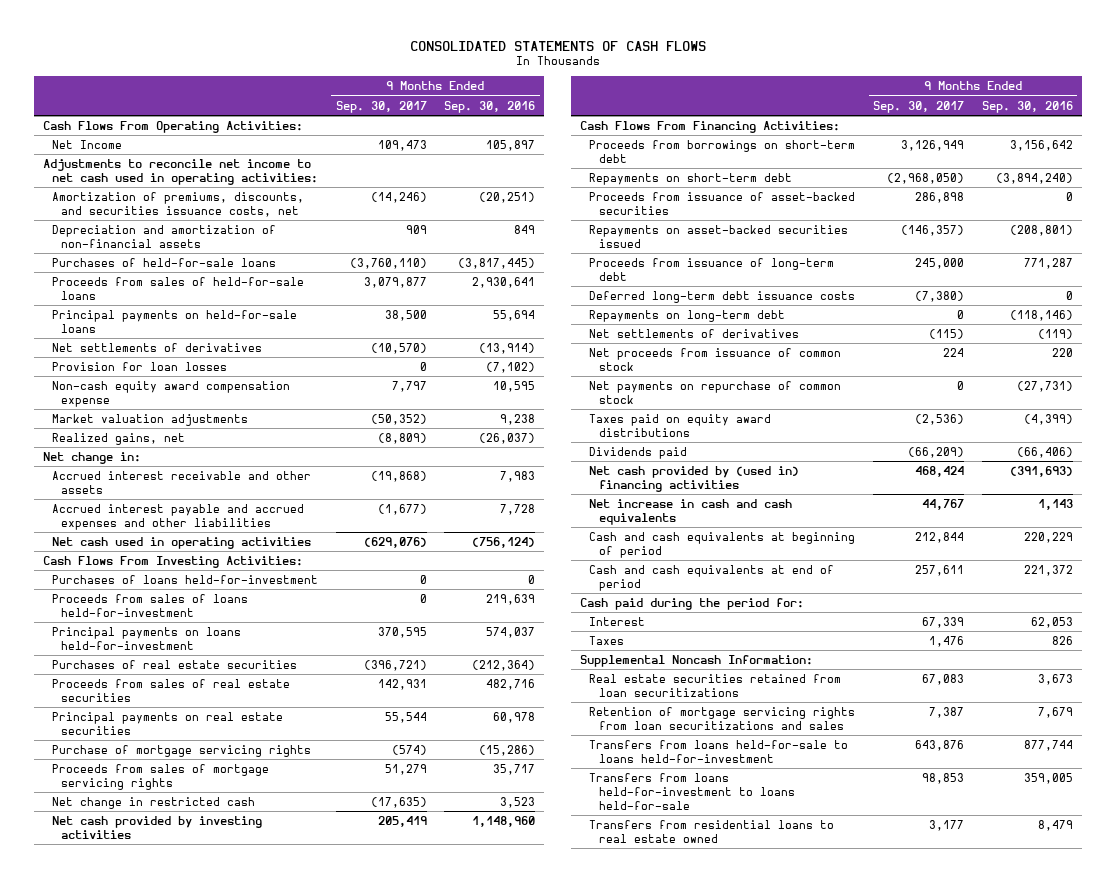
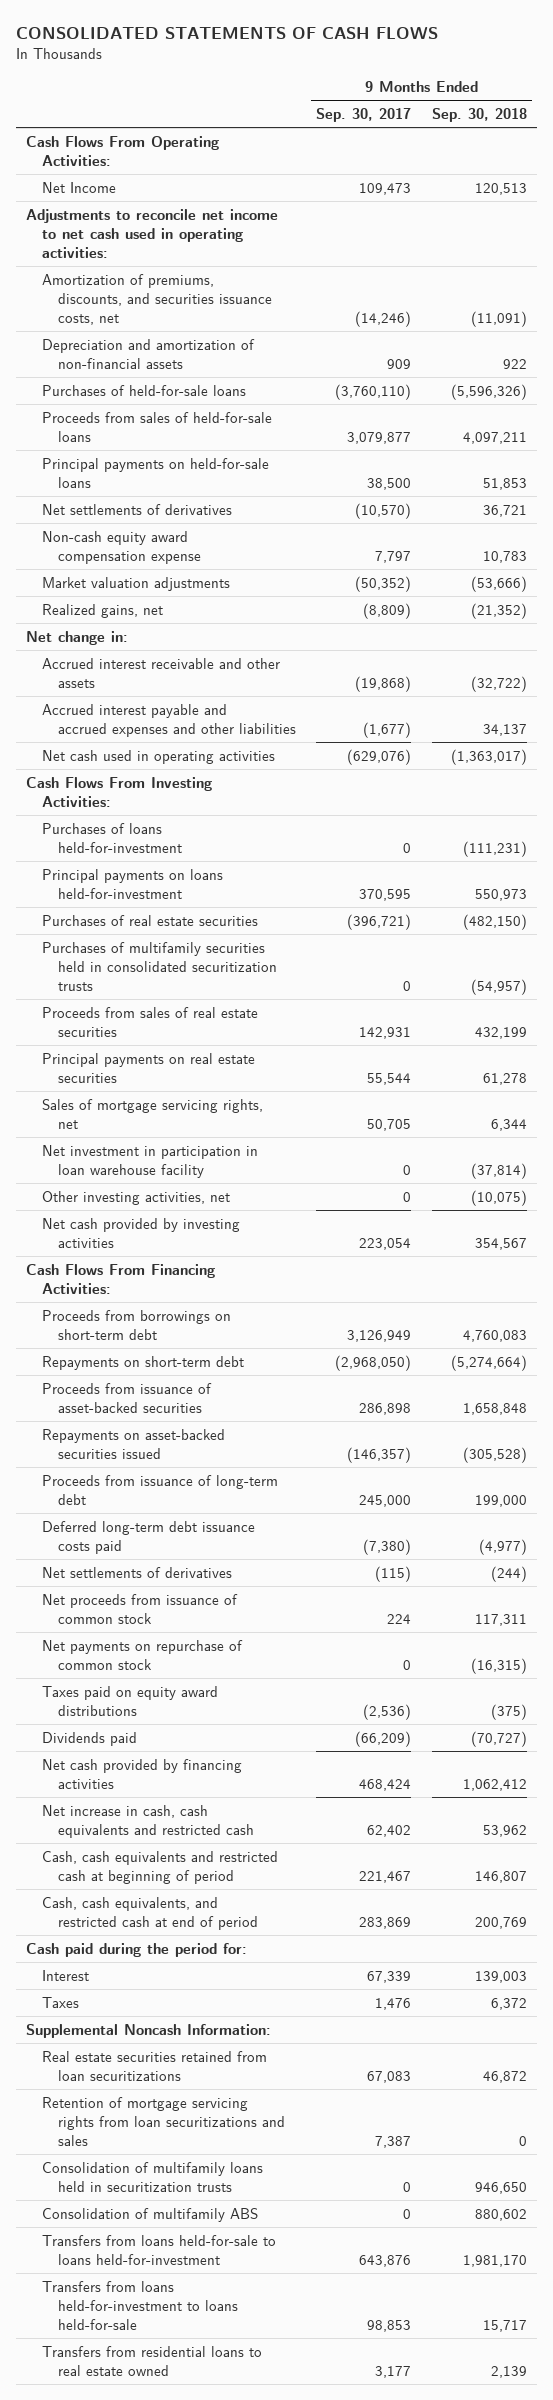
[444,100,536,113] Sep. 30, 2016 -> none
none -> [431,107,527,122] Sep. 30, 2018
[51,361,227,371] Provision for loan losses -> none
[51,593,248,617] Proceeds from sales of loans held-for-investment -> none
none -> [42,941,278,991] Purchases of multifamily securities held in consolidated securitization trusts
[51,744,311,757] Purchase of mortgage servicing rights -> none
[51,796,255,809] Net change in restricted cash -> none
[51,763,269,790] Proceeds from sales of mortgage servicing rights -> [42,1098,264,1129] Sales of mortgage servicing rights, net
[384,763,427,775] 51,279 -> [367,1118,412,1131] 50,705
none -> [42,1144,259,1178] Net investment in participation in loan warehouse facility
none -> [42,1190,231,1205] Other investing activities, net
[377,815,427,827] 205,419 -> [359,1237,412,1250] 223,054
[589,309,786,322] Repayments on long-term debt -> none
[589,290,856,303] Deferred long-term debt issuance costs -> [42,1520,256,1554] Deferred long-term debt issuance costs paid
[589,465,800,492] Net cash provided by (used in) financing activities -> [42,1758,243,1789] Net cash provided by financing activities
[589,498,793,525] Net increase in cash and cash equivalents -> [42,1804,255,1838] Net increase in cash, cash equivalents and restricted cash
[922,498,965,510] 44,767 -> [367,1824,412,1837] 62,402
[589,531,856,558] Cash and cash equivalents at beginning of period -> [42,1850,279,1884] Cash, cash equivalents and restricted cash at beginning of period
[915,531,965,543] 212,844 -> [359,1870,412,1883] 221,467
[589,564,835,591] Cash and cash equivalents at end of period -> [42,1896,259,1930] Cash, cash equivalents, and restricted cash at end of period
[915,564,965,576] 257,611 -> [359,1916,412,1929] 283,869
none -> [42,2161,264,2192] Consolidation of multifamily loans held in securitization trusts
none -> [42,2207,259,2222] Consolidation of multifamily ABS

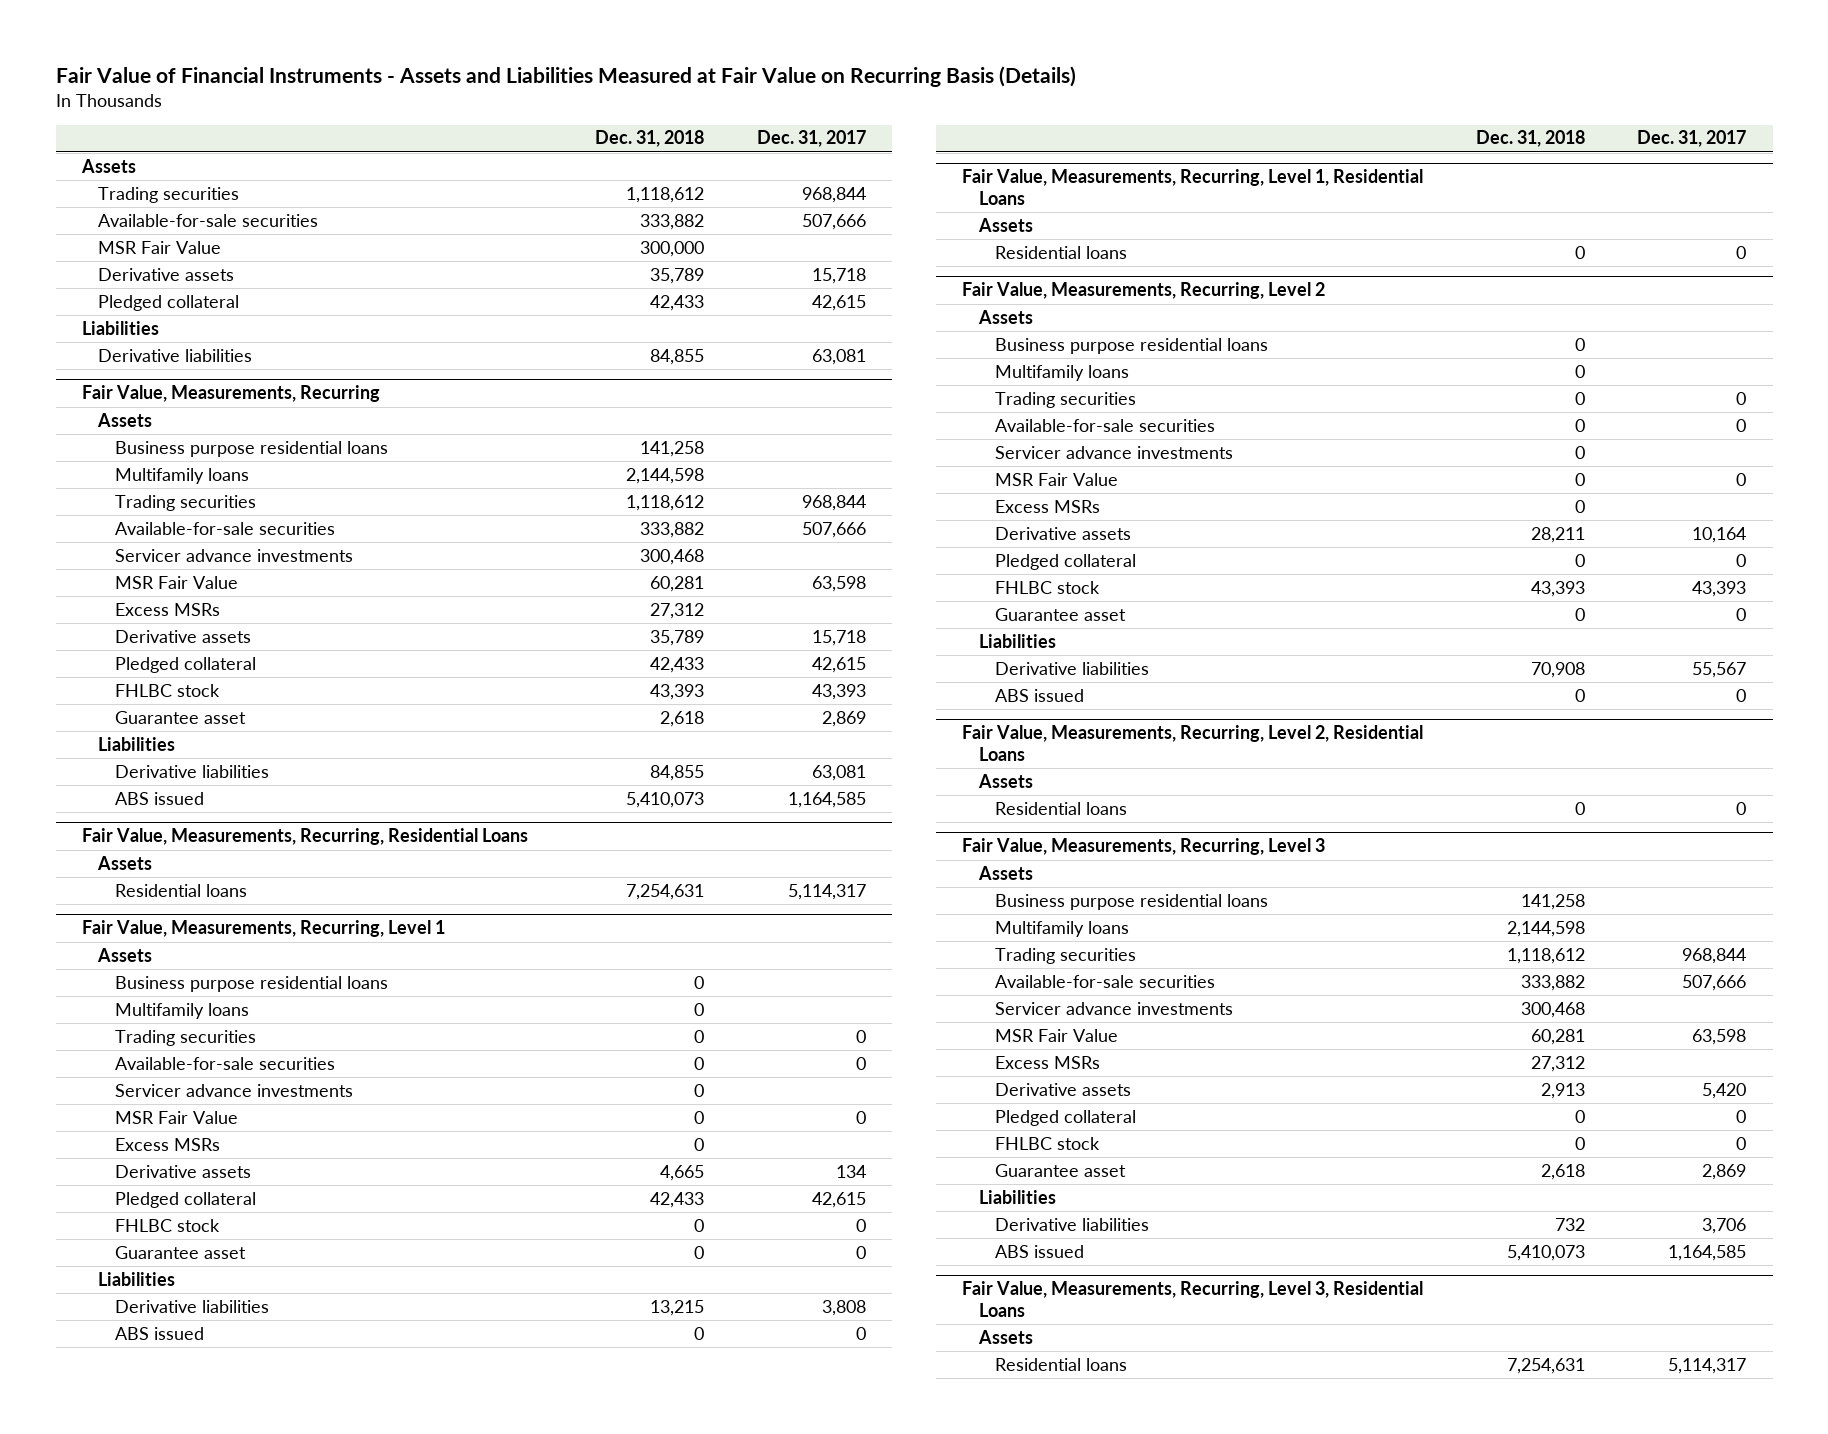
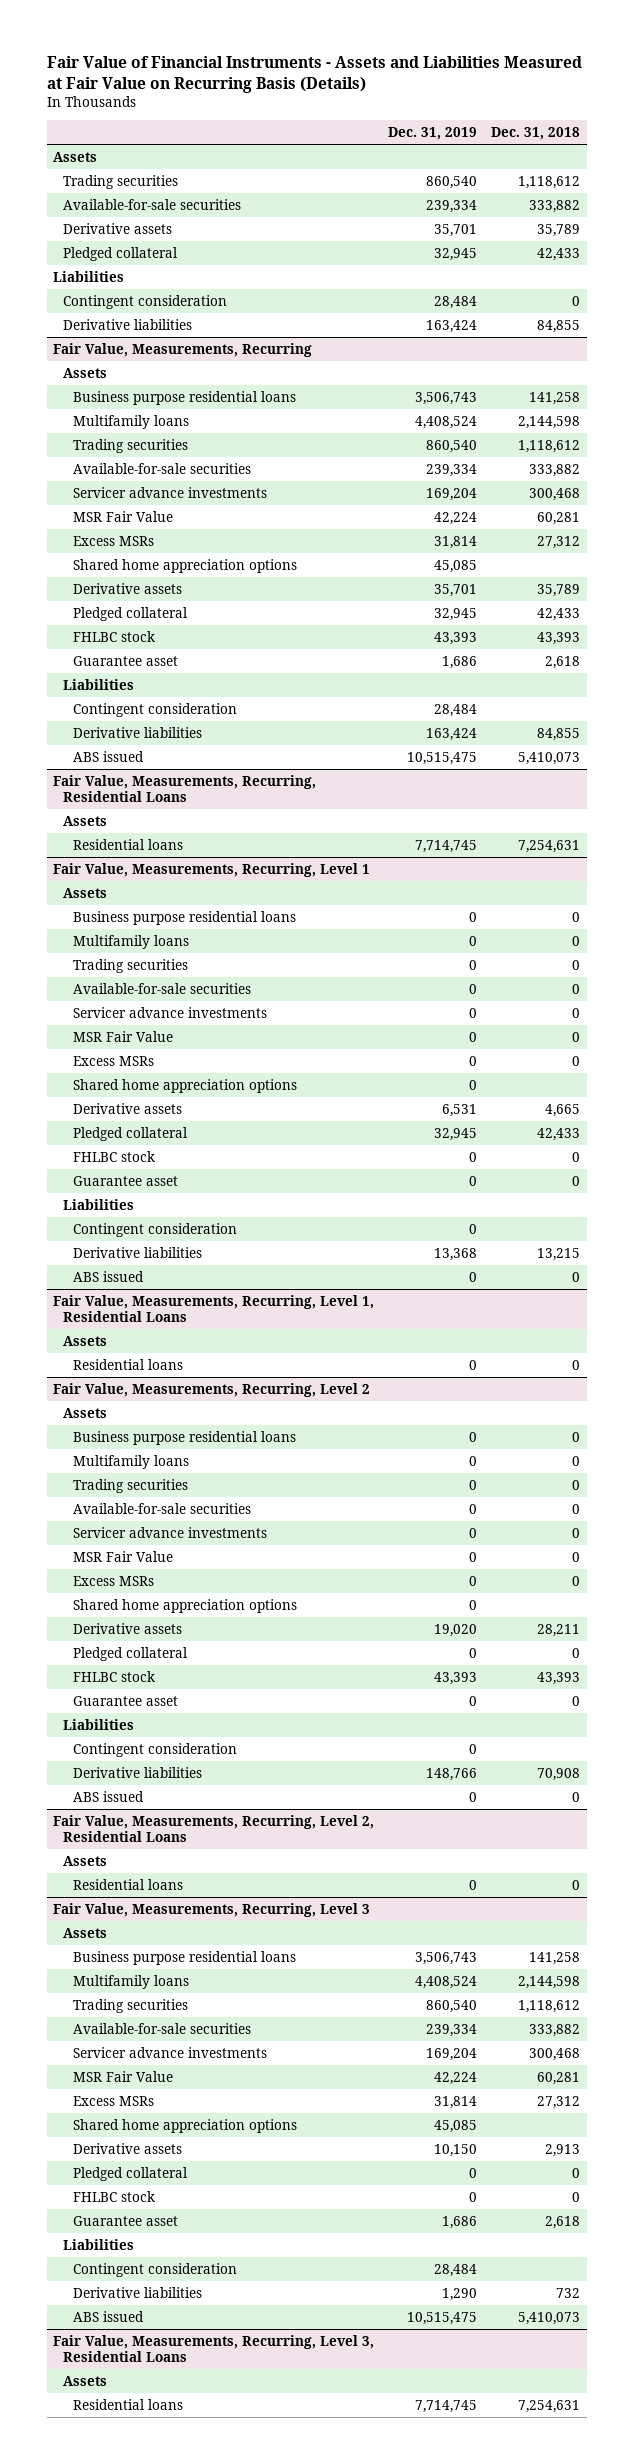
[756,130,866,148] Dec. 31, 2017 -> none
none -> [388,127,478,141] Dec. 31, 2019
[98,240,222,254] MSR Fair Value -> none
none -> [63,294,228,309] Contingent consideration
none -> [73,558,298,573] Shared home appreciation options
none -> [73,702,238,717] Contingent consideration
none -> [73,1078,298,1093] Shared home appreciation options
none -> [73,1222,238,1237] Contingent consideration
none -> [73,1598,298,1613] Shared home appreciation options
none -> [73,1742,238,1757] Contingent consideration
none -> [73,2118,298,2133] Shared home appreciation options
none -> [73,2262,238,2277] Contingent consideration

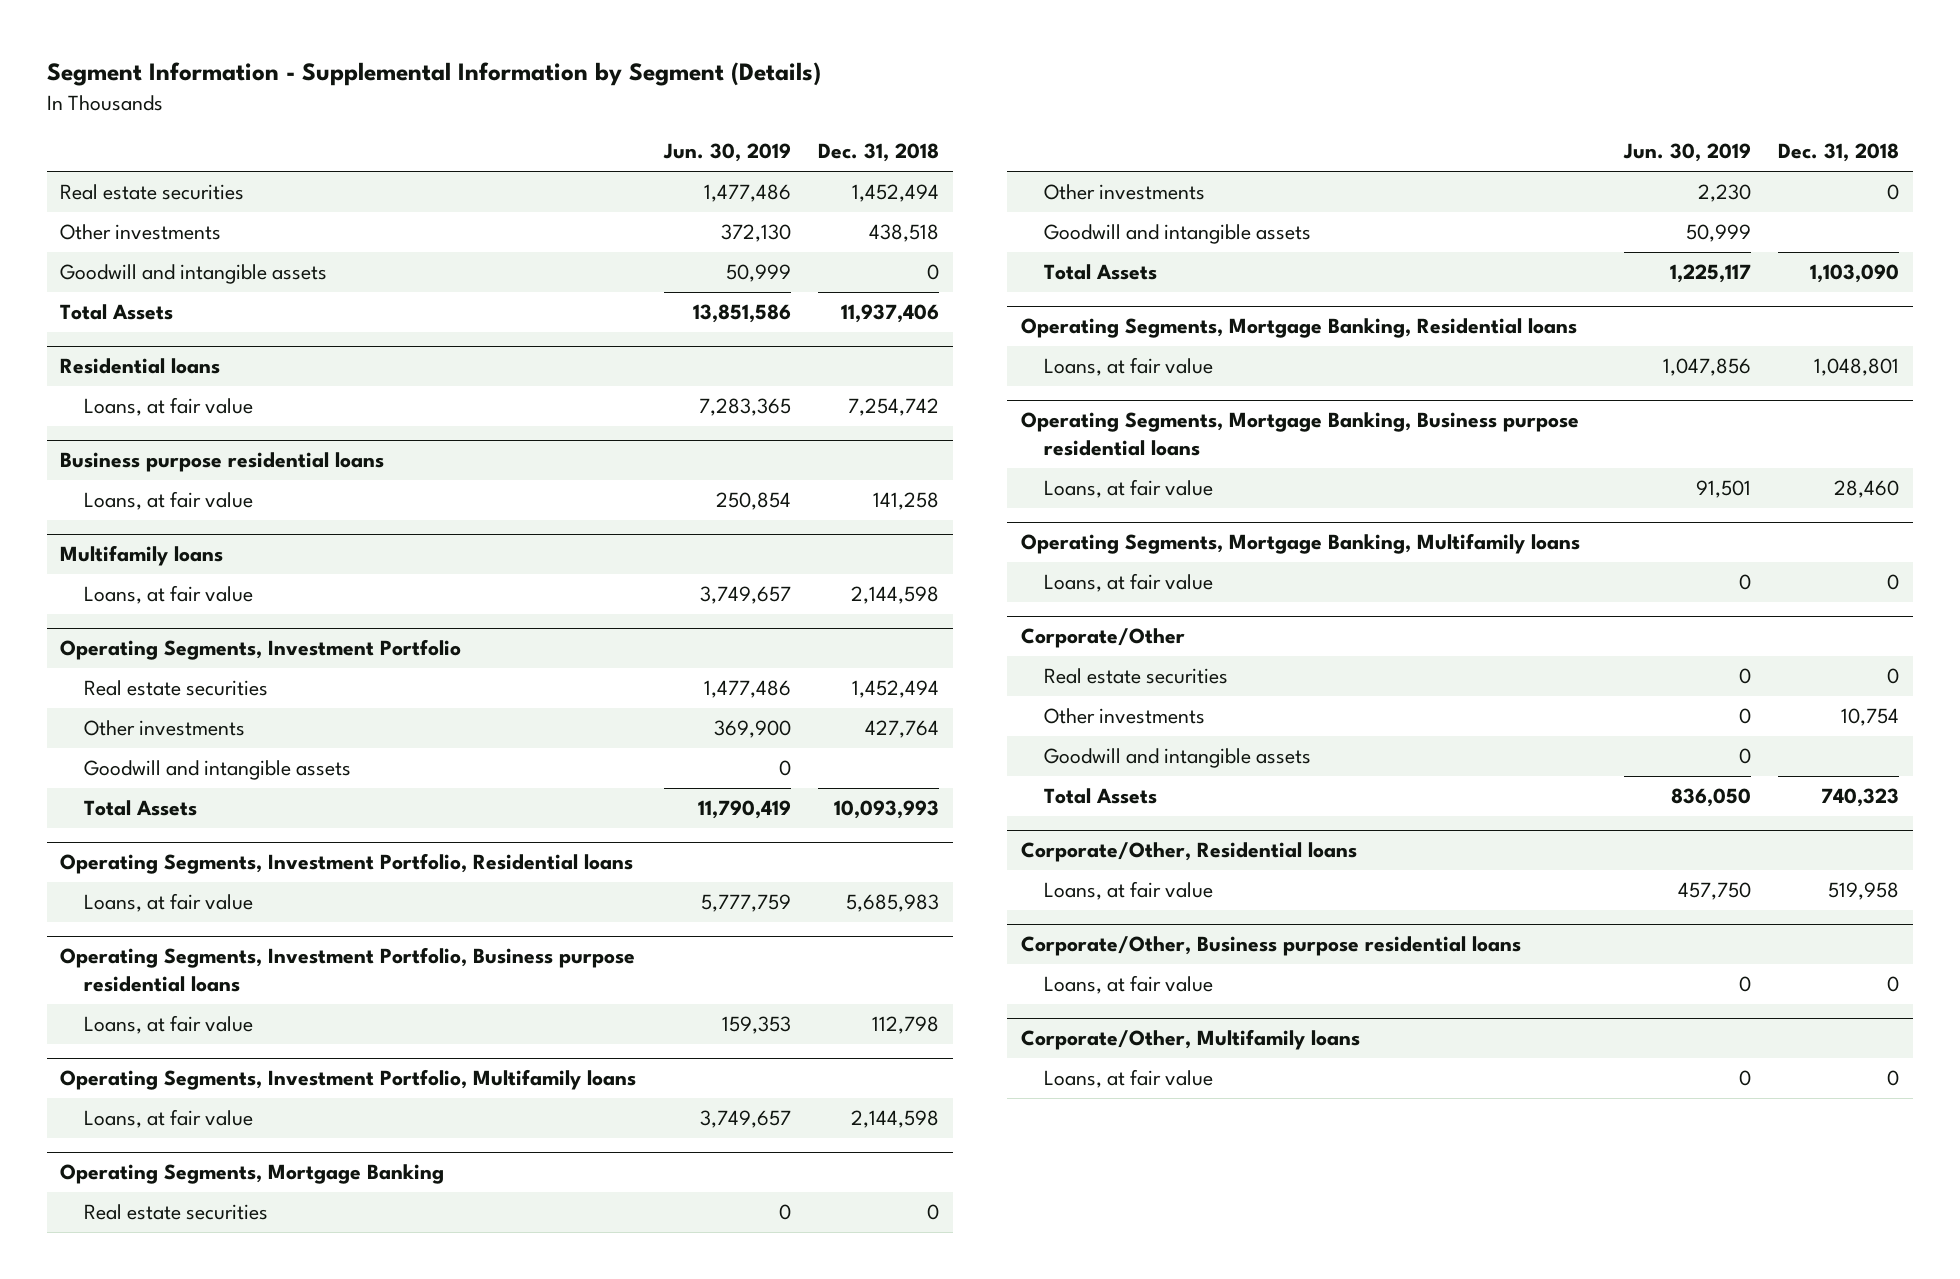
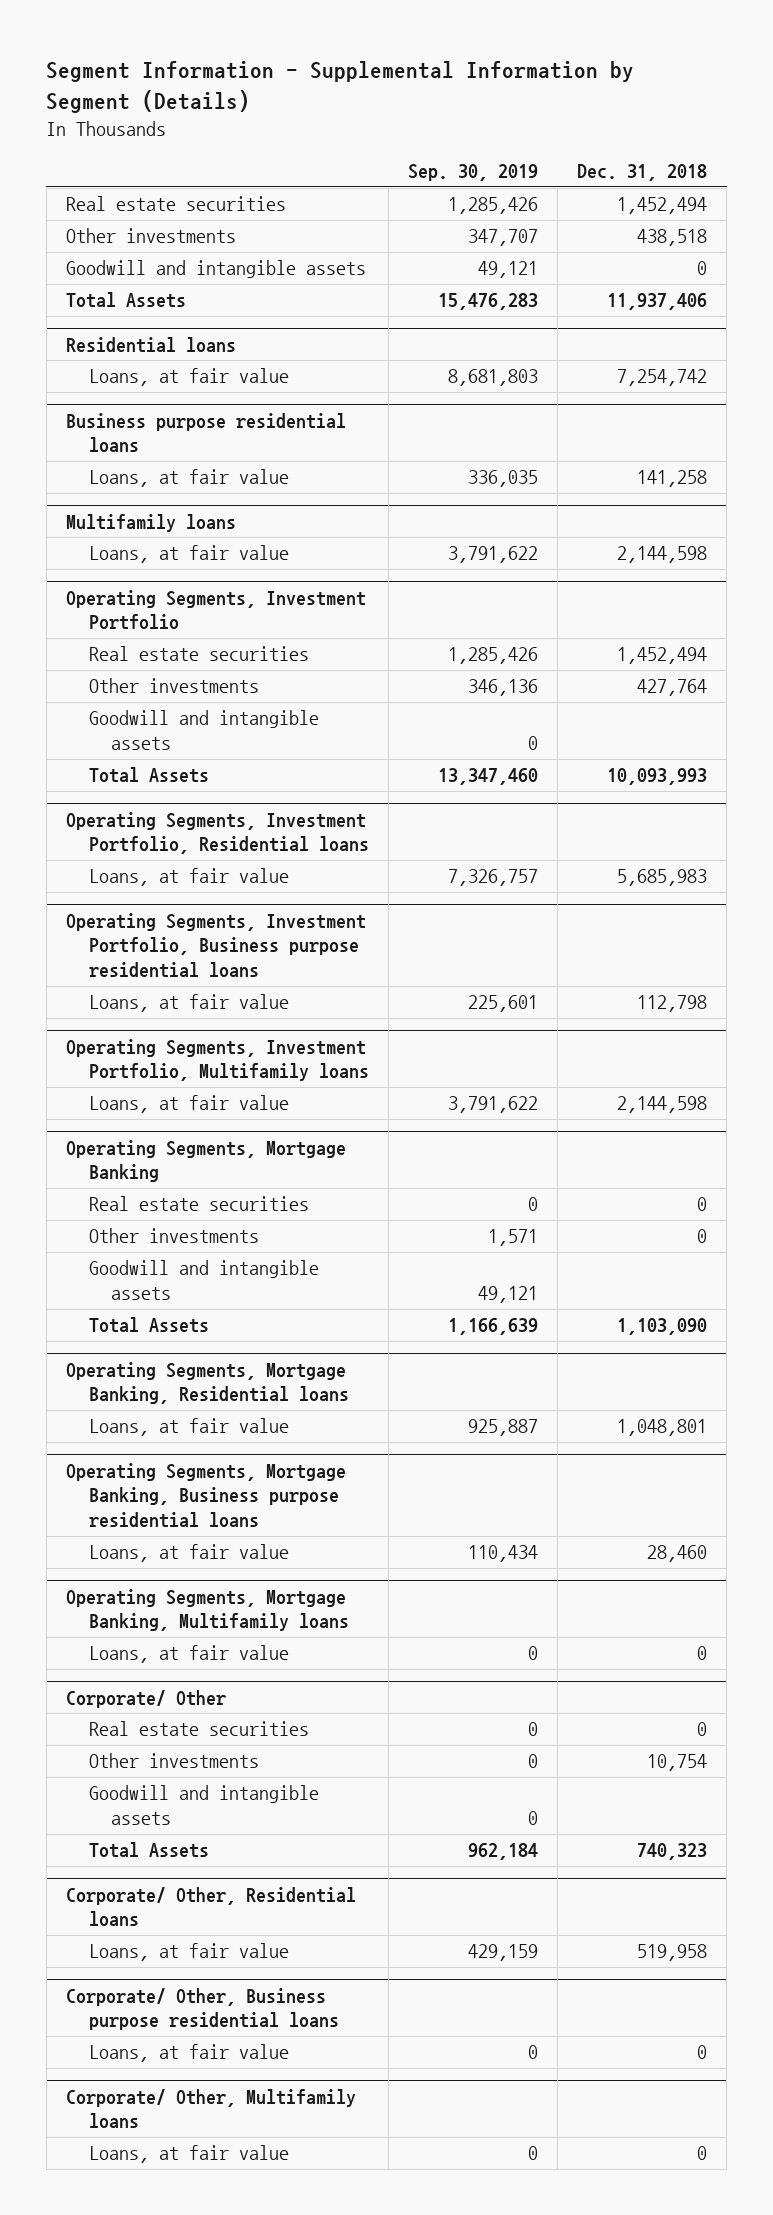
[662,143,791,163] Jun. 30, 2019 -> none
none -> [407,163,538,181] Sep. 30, 2019
[1020,628,1185,649] Corporate/Other -> [65,1689,226,1708] Corporate/ Other
[1020,842,1357,863] Corporate/Other, Residential loans -> [65,1886,356,1927] Corporate/ Other, Residential loans
[1020,936,1521,957] Corporate/Other, Business purpose residential loans -> [65,1987,339,2031] Corporate/ Other, Business purpose residential loans
[1020,1029,1360,1051] Corporate/Other, Multifamily loans -> [65,2088,356,2129] Corporate/ Other, Multifamily loans

